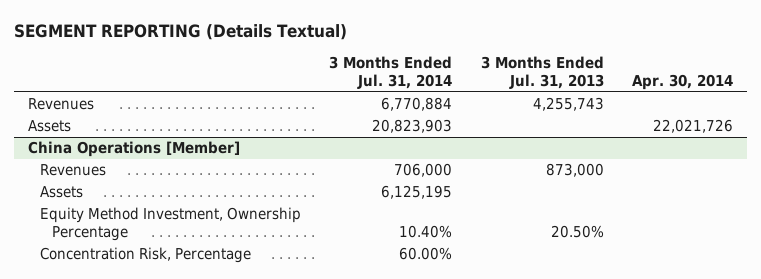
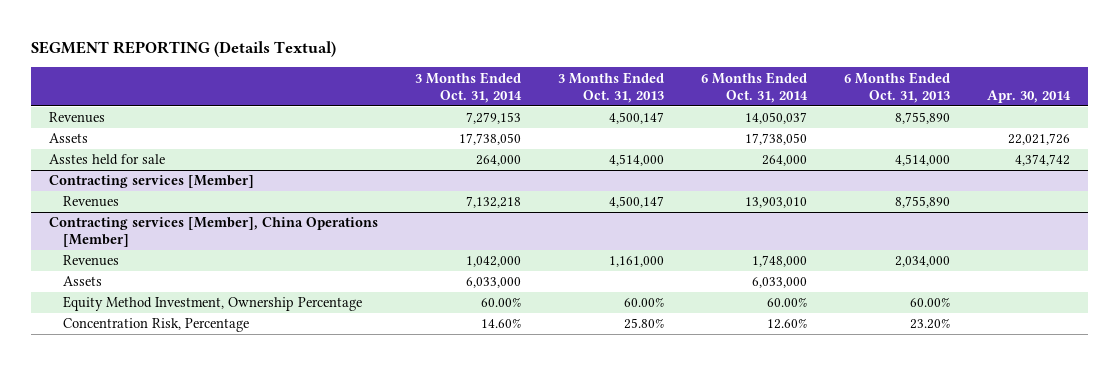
[329,56,453,90] 3 Months Ended Jul. 31, 2014 -> none
[480,56,604,90] 3 Months Ended Jul. 31, 2013 -> none
none -> [415,71,523,103] 3 Months Ended Oct. 31, 2014
none -> [558,71,665,103] 3 Months Ended Oct. 31, 2013
none -> [700,71,808,103] 6 Months Ended Oct. 31, 2014
none -> [843,71,950,103] 6 Months Ended Oct. 31, 2013
none -> [49,154,166,166] Asstes held for sale
none -> [49,175,255,189] Contracting services [Member]
none -> [62,196,119,208] Revenues
[28,141,241,158] China Operations [Member] -> [49,217,379,248] Contracting services [Member], China Operations [Member]

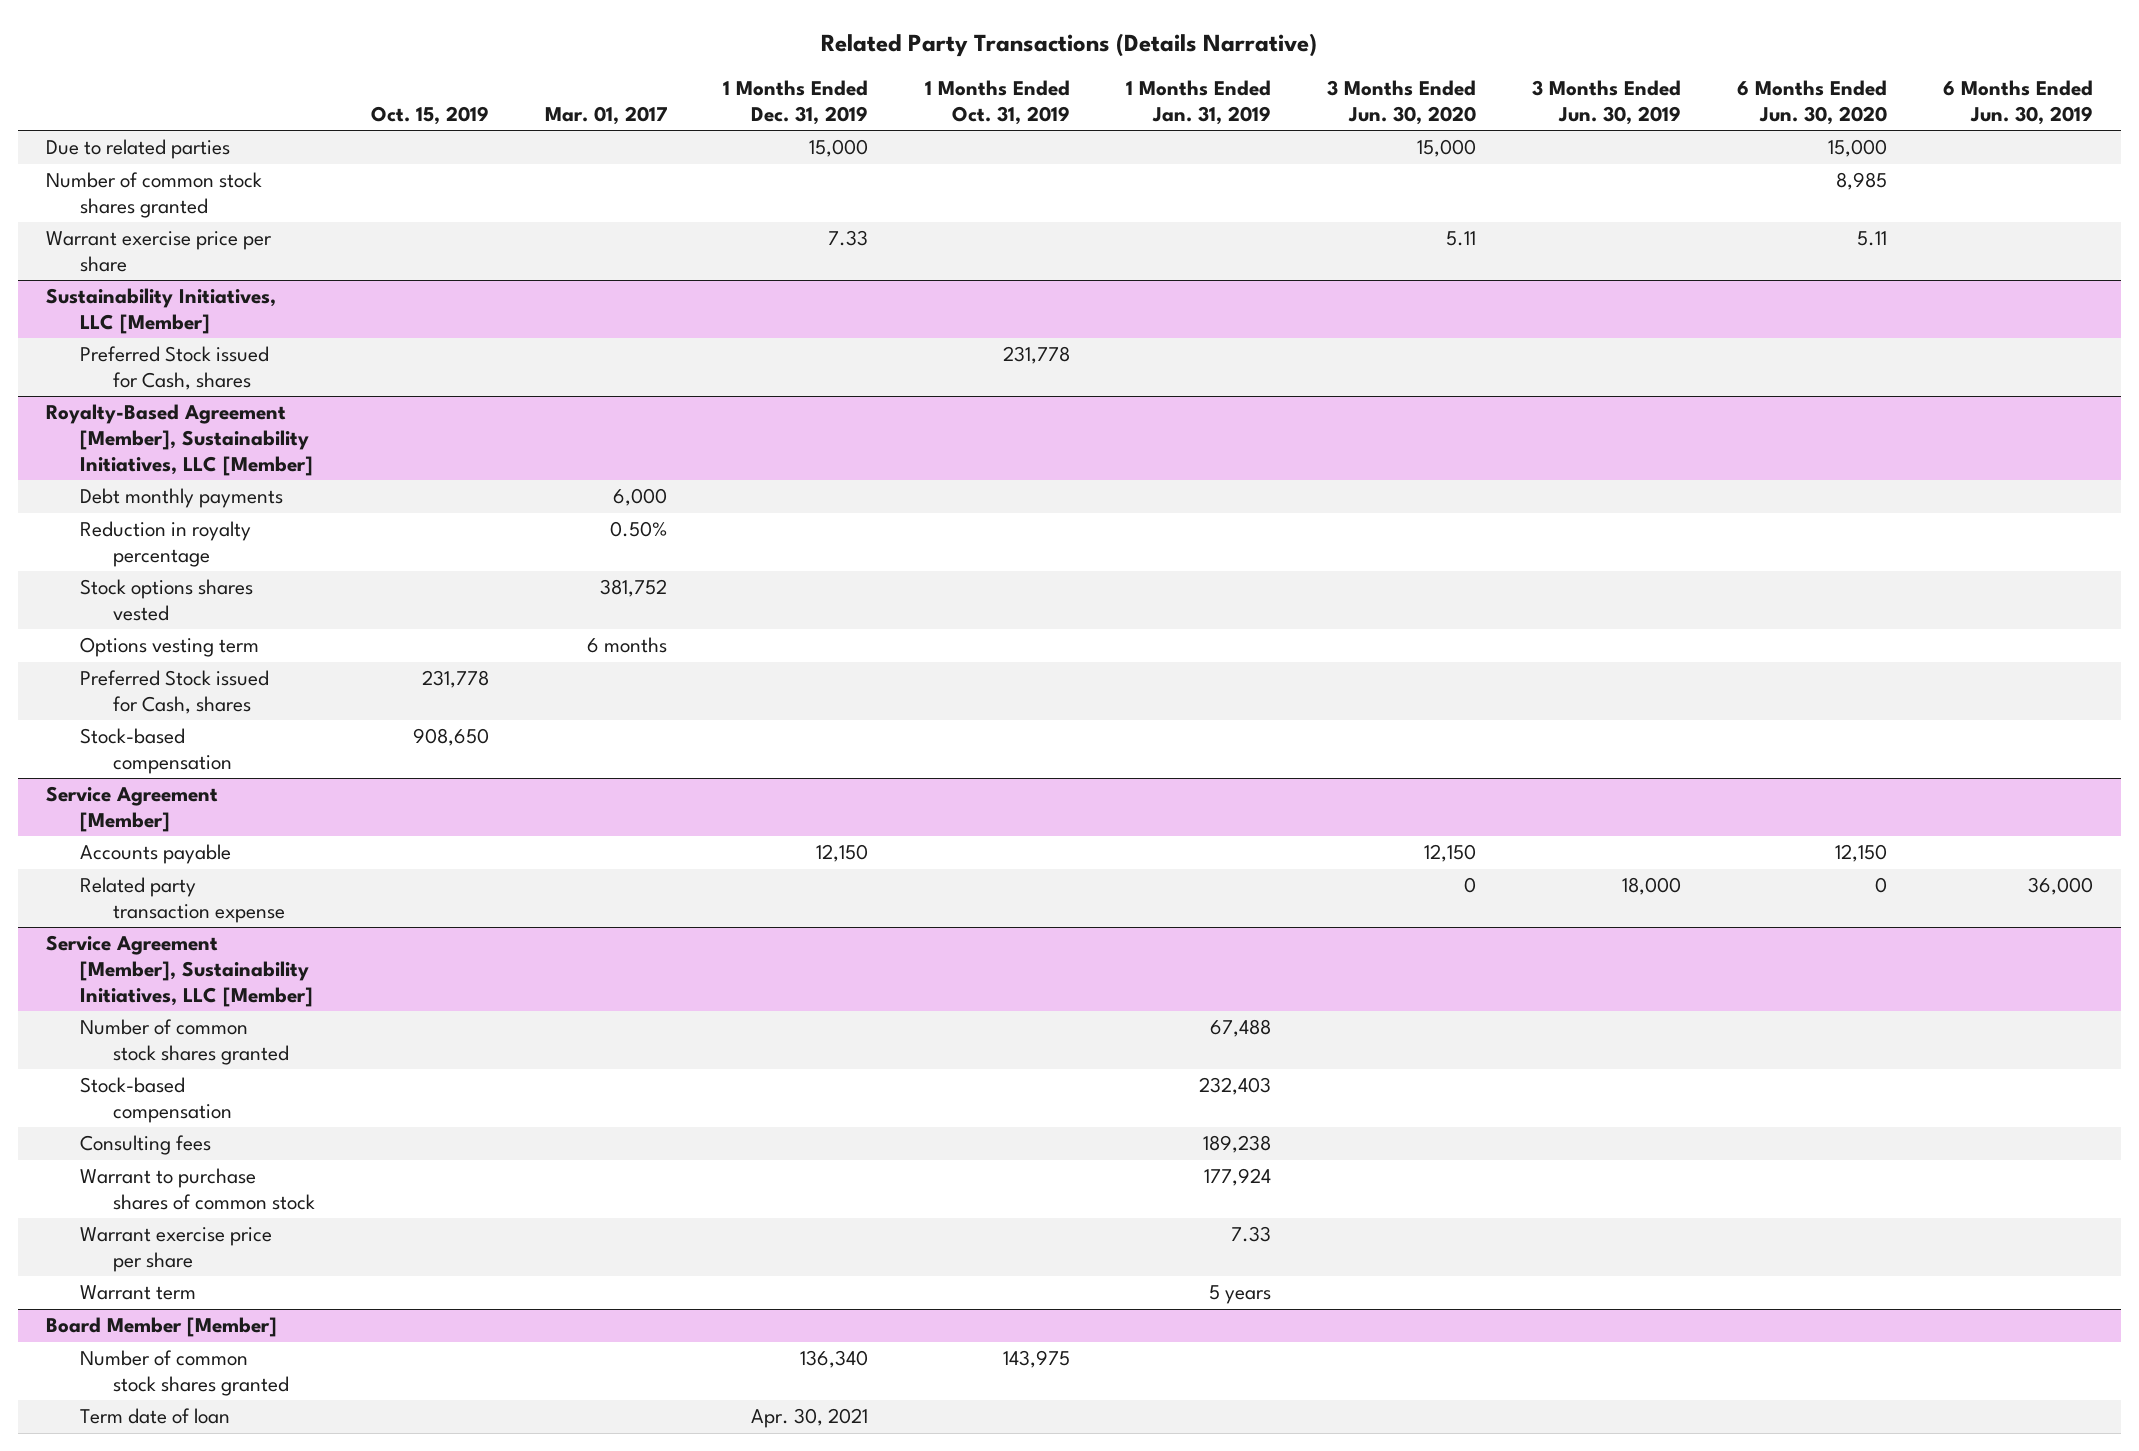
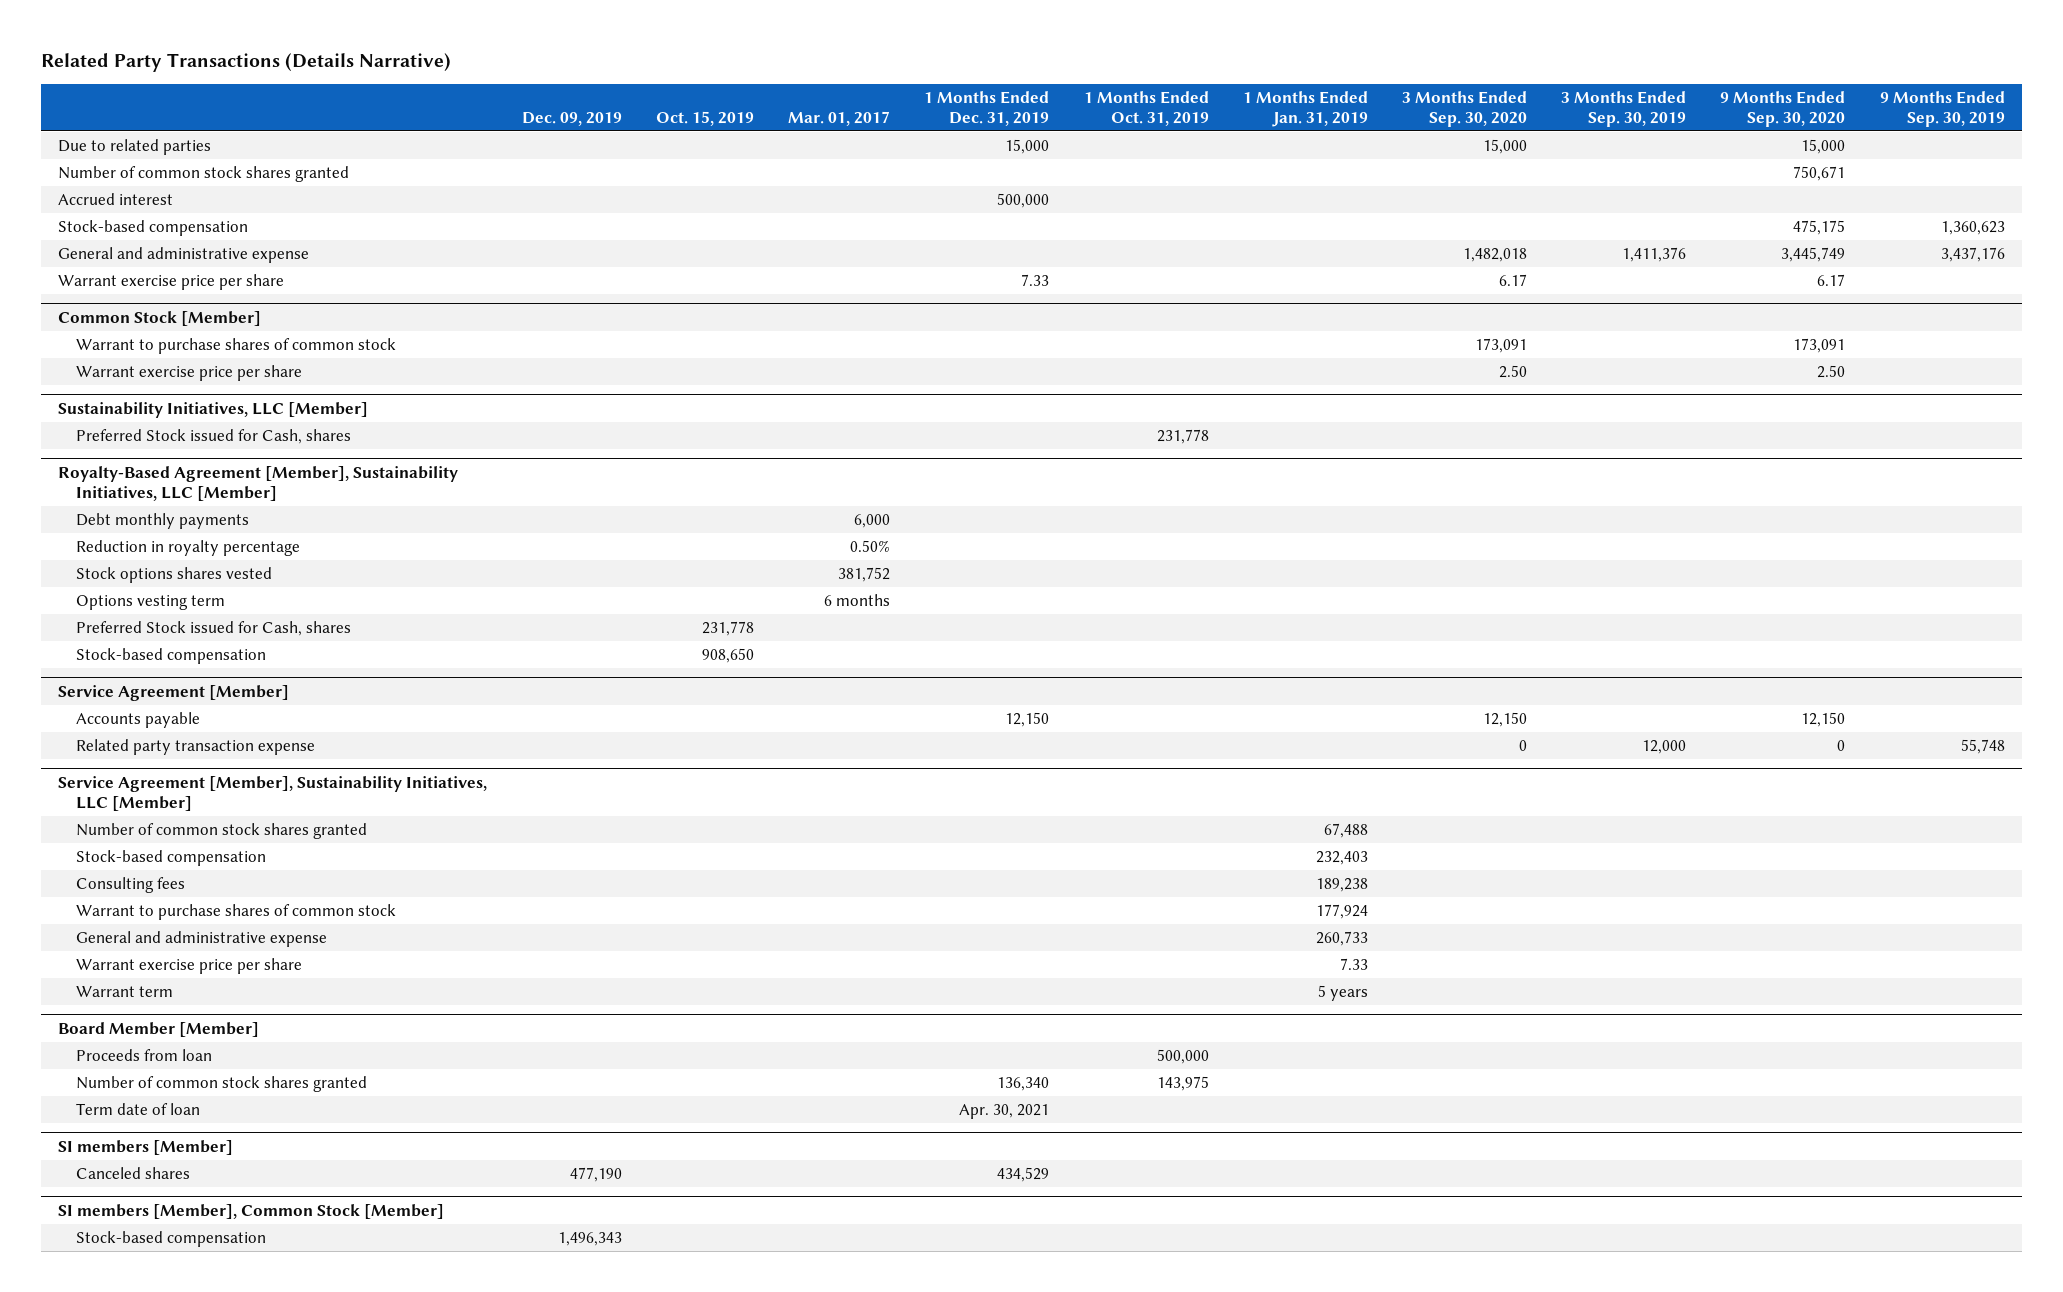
[1326,80,1476,125] 3 Months Ended Jun. 30, 2020 -> none
[1531,80,1681,125] 3 Months Ended Jun. 30, 2019 -> none
[1736,80,1887,125] 6 Months Ended Jun. 30, 2020 -> none
[1942,80,2093,125] 6 Months Ended Jun. 30, 2019 -> none
none -> [521,111,622,126] Dec. 09, 2019
none -> [1401,91,1527,127] 3 Months Ended Sep. 30, 2020
none -> [1561,91,1687,127] 3 Months Ended Sep. 30, 2019
none -> [1720,91,1846,127] 9 Months Ended Sep. 30, 2020
none -> [1879,91,2005,127] 9 Months Ended Sep. 30, 2019
none -> [58,192,174,205] Accrued interest
none -> [58,219,249,236] Stock-based compensation
none -> [58,246,310,263] General and administrative expense
none -> [58,310,262,326] Common Stock [Member]
none -> [75,337,396,354] Warrant to purchase shares of common stock
none -> [75,364,302,381] Warrant exercise price per share
none -> [75,930,327,947] General and administrative expense
none -> [75,1048,212,1061] Proceeds from loan
none -> [58,1139,234,1155] SI members [Member]
none -> [75,1166,190,1179] Canceled shares
none -> [58,1203,445,1219] SI members [Member], Common Stock [Member]
none -> [75,1230,266,1247] Stock-based compensation

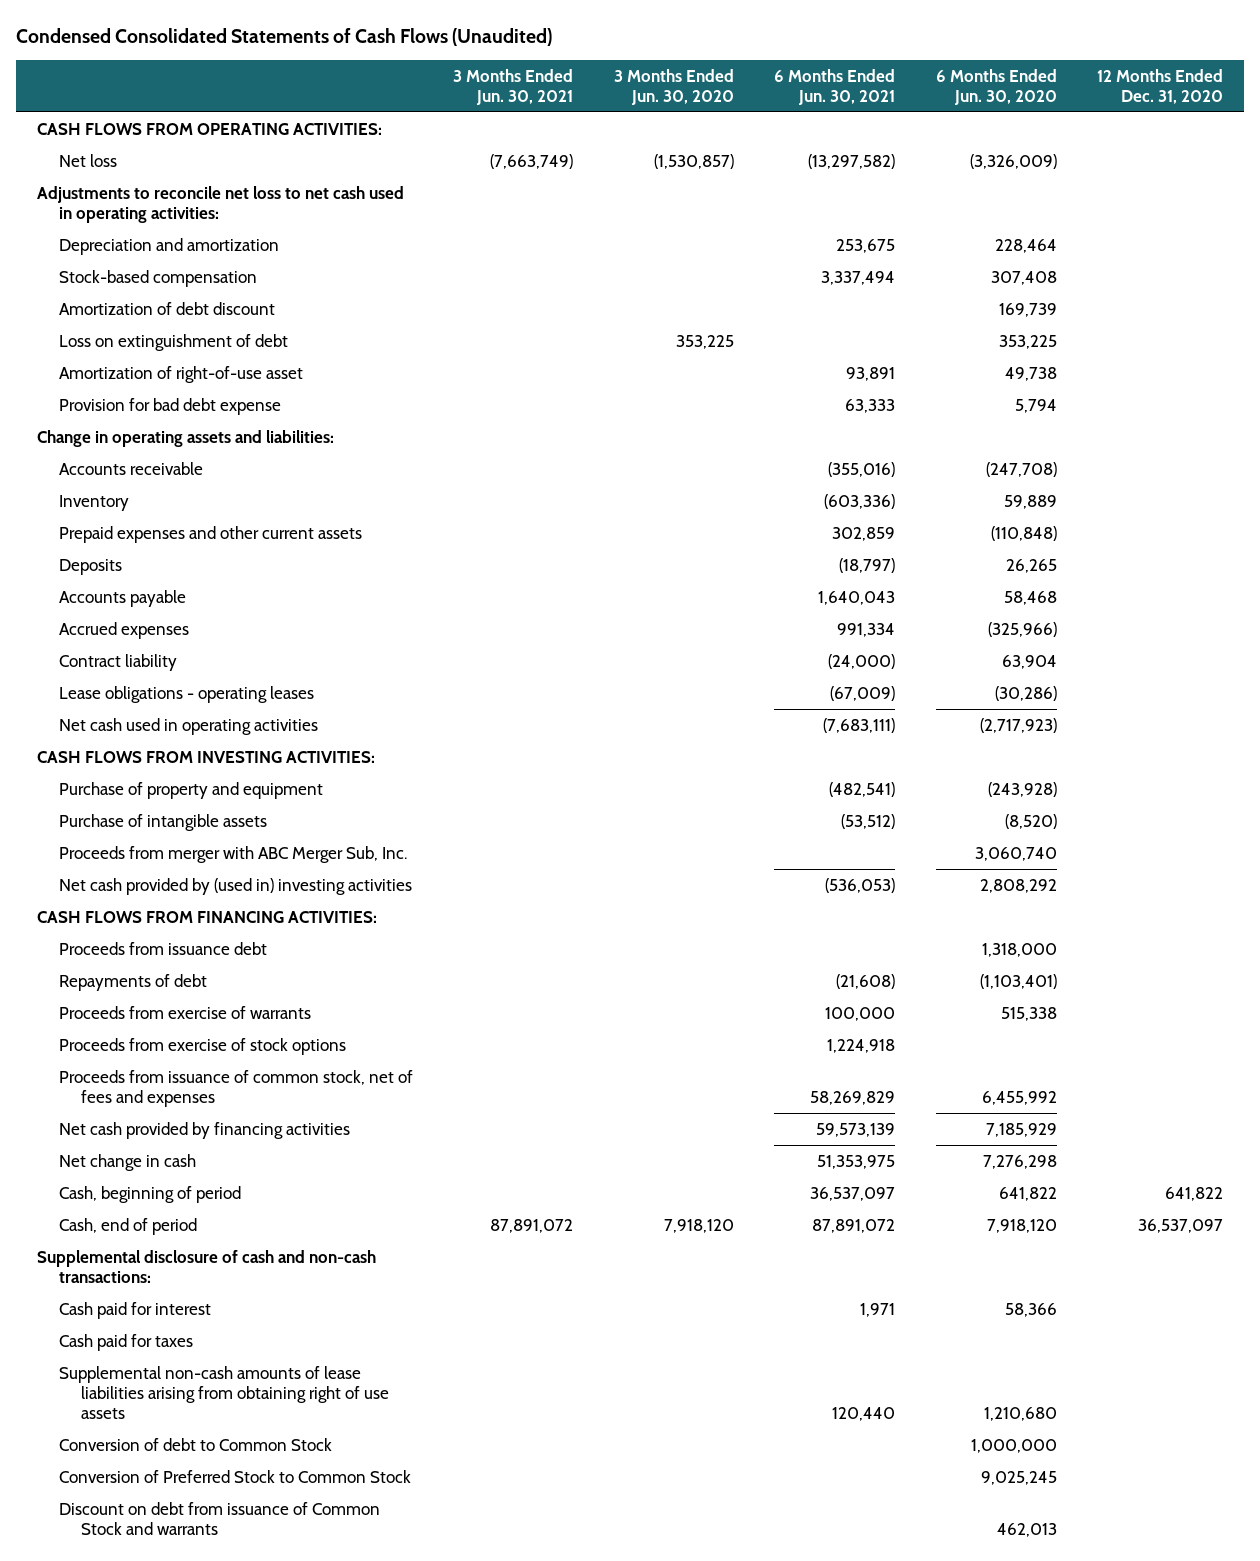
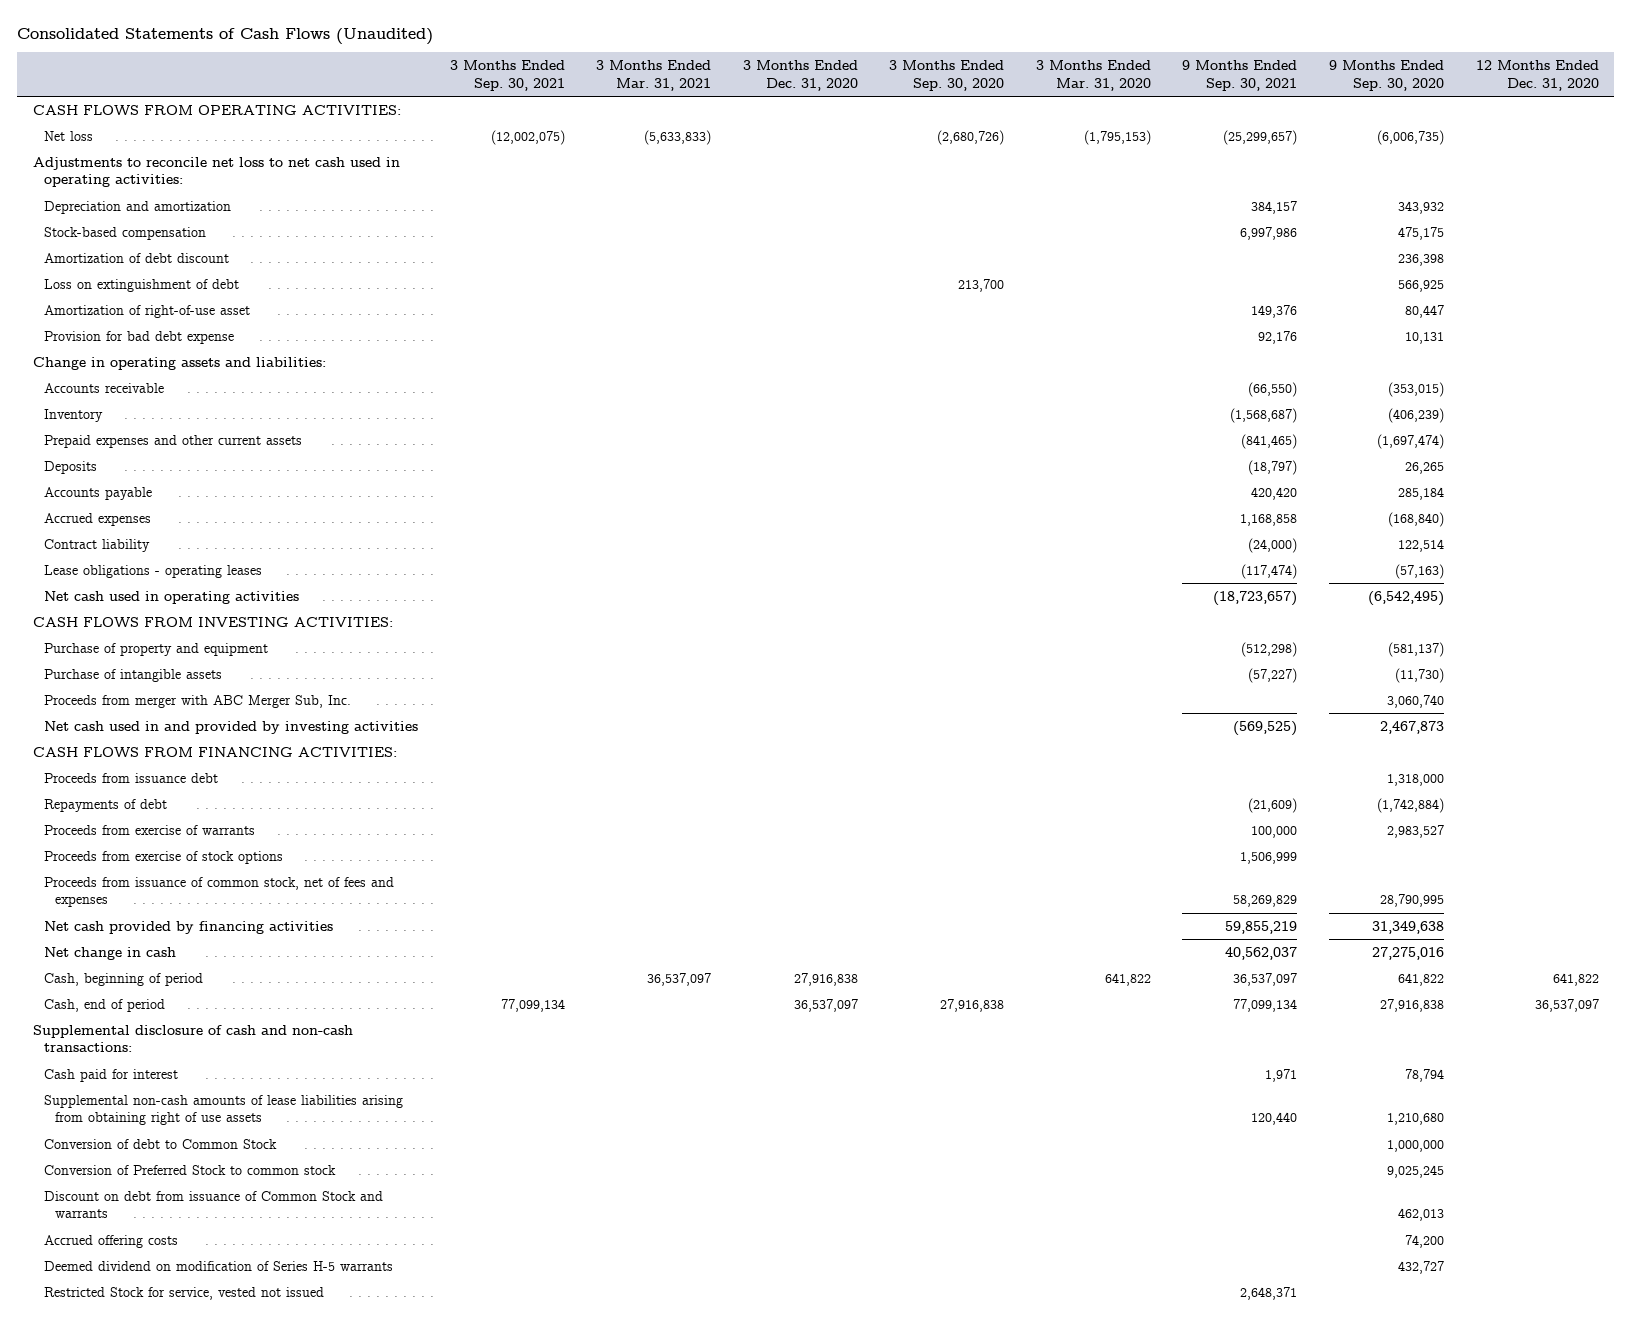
[16,27,553,46] Condensed Consolidated Statements of Cash Flows (Unaudited) -> [17,27,434,45] Consolidated Statements of Cash Flows (Unaudited)
[453,68,574,105] 3 Months Ended Jun. 30, 2021 -> none
[613,68,734,105] 3 Months Ended Jun. 30, 2020 -> none
[774,68,896,105] 6 Months Ended Jun. 30, 2021 -> none
[935,68,1057,105] 6 Months Ended Jun. 30, 2020 -> none
none -> [449,60,565,91] 3 Months Ended Sep. 30, 2021
none -> [596,60,712,91] 3 Months Ended Mar. 31, 2021
none -> [742,60,858,91] 3 Months Ended Dec. 31, 2020
none -> [889,60,1005,91] 3 Months Ended Sep. 30, 2020
none -> [1035,60,1151,91] 3 Months Ended Mar. 31, 2020
none -> [1182,60,1298,91] 9 Months Ended Sep. 30, 2021
none -> [1328,60,1444,91] 9 Months Ended Sep. 30, 2020
[58,877,412,895] Net cash provided by (used in) investing activities -> [44,720,419,734] Net cash used in and provided by investing activities
[58,1333,193,1351] Cash paid for taxes -> none
[58,1469,411,1483] Conversion of Preferred Stock to Common Stock -> [44,1164,337,1175] Conversion of Preferred Stock to common stock
none -> [44,1234,179,1248] Accrued offering costs
none -> [44,1260,394,1271] Deemed dividend on modification of Series H-5 warrants
none -> [44,1286,325,1300] Restricted Stock for service, vested not issued

